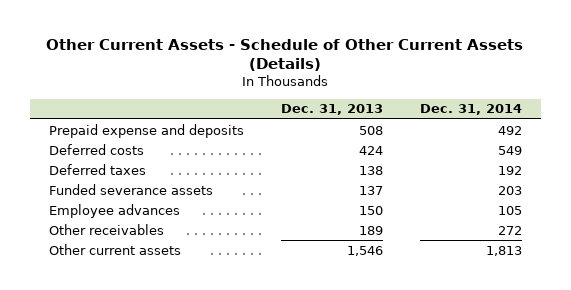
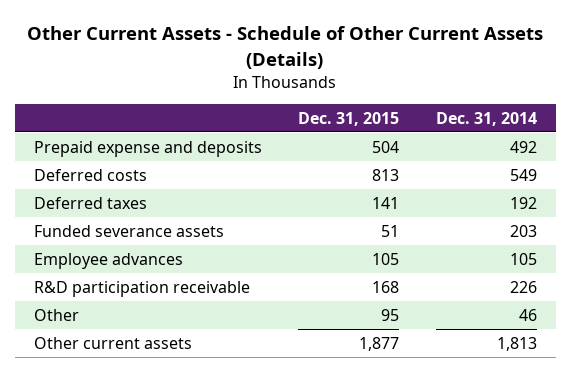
[280,104,383,116] Dec. 31, 2013 -> none
none -> [298,111,400,126] Dec. 31, 2015
none -> [33,280,250,297] R&D participation receivable
[48,223,164,235] Other receivables -> [33,308,79,321] Other
[498,225,523,235] 272 -> [519,308,538,321] 46

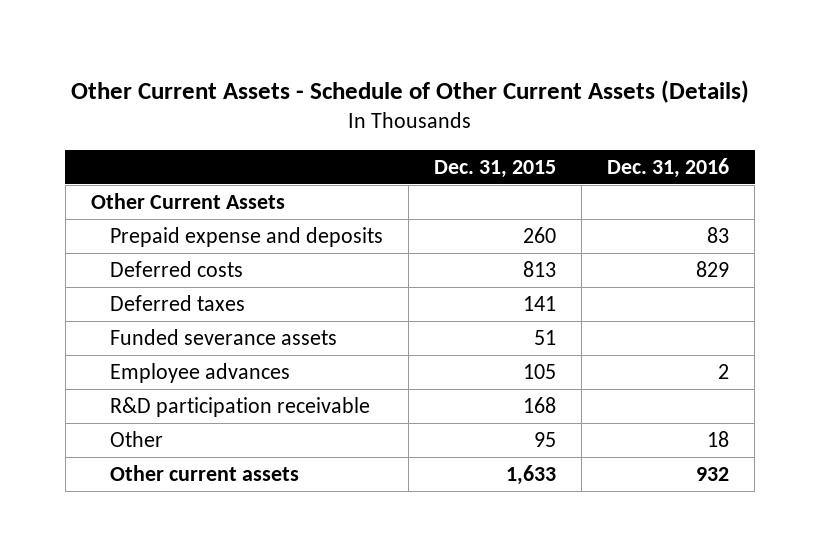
[436,111,538,126] Dec. 31, 2014 -> none
none -> [607,157,730,178] Dec. 31, 2016
none -> [91,192,286,209] Other Current Assets
[372,140,400,153] 504 -> [522,226,556,243] 260
[359,336,400,351] 1,877 -> [505,464,556,485] 1,633

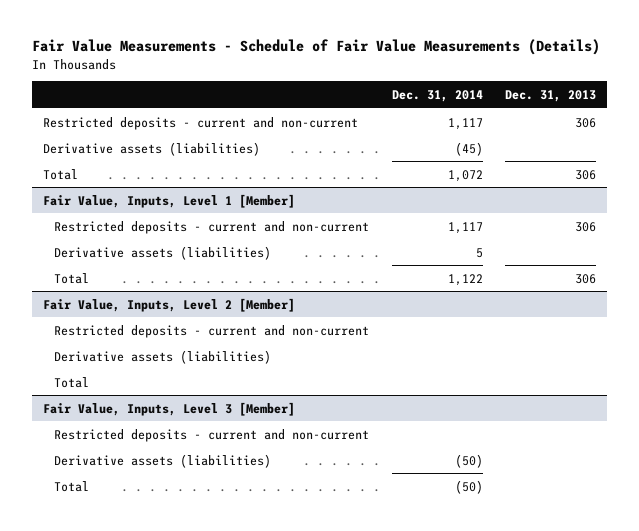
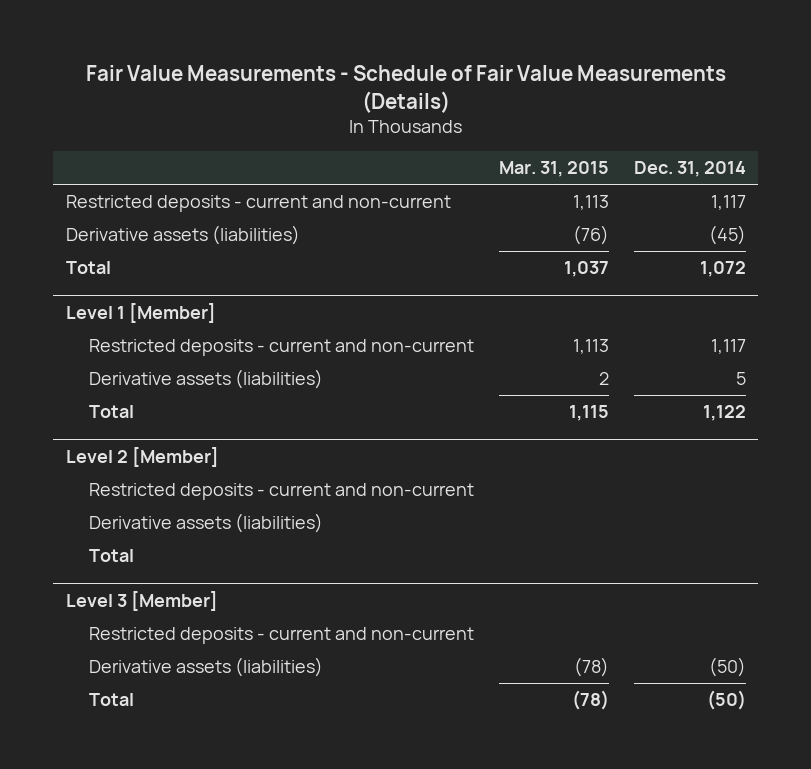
[504,90,596,103] Dec. 31, 2013 -> none
none -> [498,161,609,178] Mar. 31, 2015
[42,193,295,208] Fair Value, Inputs, Level 1 [Member] -> [65,302,216,323] Level 1 [Member]
[42,297,295,312] Fair Value, Inputs, Level 2 [Member] -> [65,446,219,467] Level 2 [Member]
[42,401,295,416] Fair Value, Inputs, Level 3 [Member] -> [65,590,218,611] Level 3 [Member]

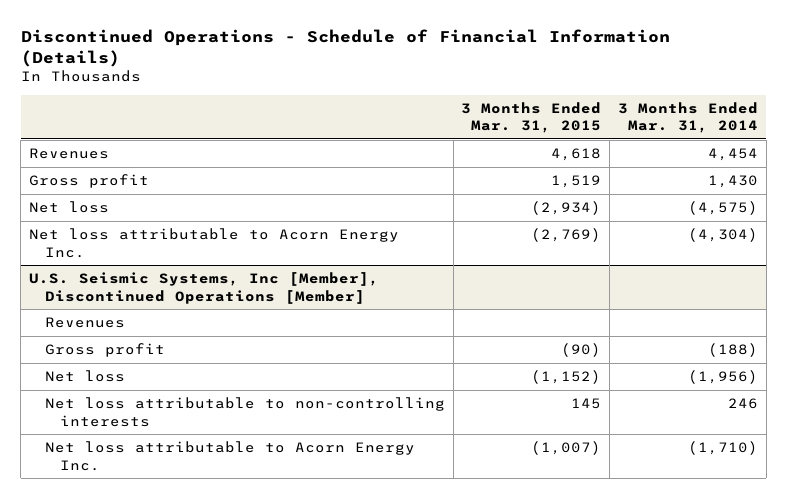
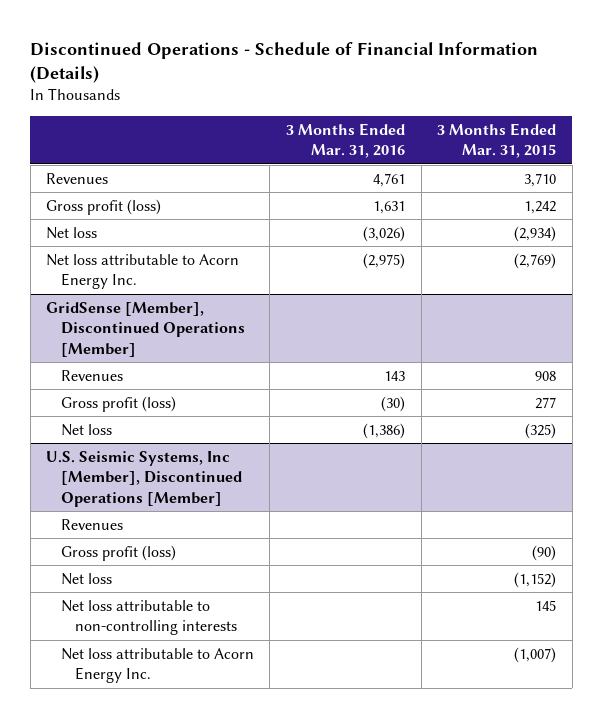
[618,101,759,134] 3 Months Ended Mar. 31, 2014 -> none
none -> [285,123,405,159] 3 Months Ended Mar. 31, 2016
[551,148,602,162] 4,618 -> [524,172,557,187] 3,710
[29,174,150,189] Gross profit -> [46,198,162,215] Gross profit (loss)
[551,175,602,189] 1,519 -> [524,200,557,214] 1,242
none -> [46,301,245,357] GridSense [Member], Discontinued Operations [Member]
none -> [60,369,123,381] Revenues
none -> [60,395,176,412] Gross profit (loss)
none -> [60,423,112,436] Net loss
[44,343,165,358] Gross profit -> [60,544,176,561] Gross profit (loss)

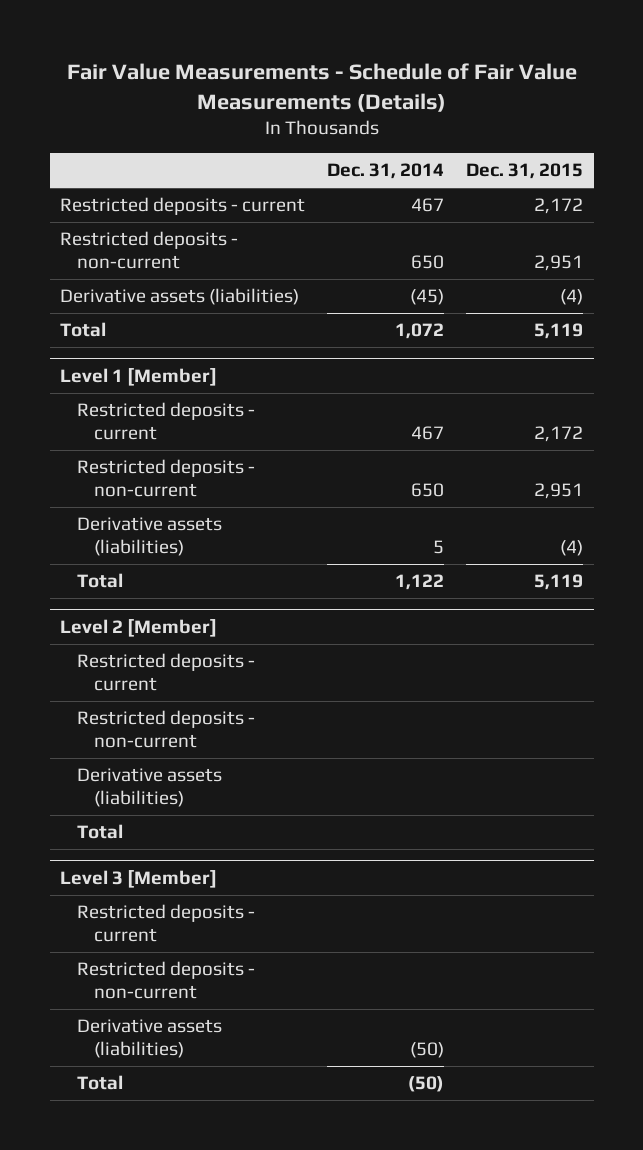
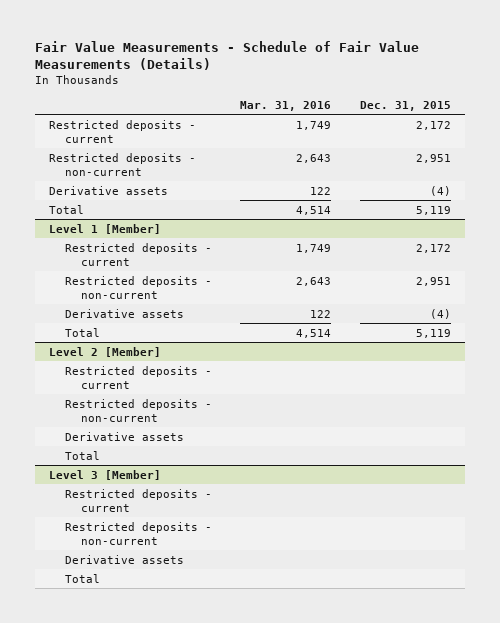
[327,163,445,180] Dec. 31, 2014 -> none
none -> [240,100,332,111] Mar. 31, 2016
[60,288,300,306] Derivative assets (liabilities) -> [48,185,168,195] Derivative assets
[77,517,223,556] Derivative assets (liabilities) -> [64,308,184,318] Derivative assets
[77,768,223,807] Derivative assets (liabilities) -> [64,431,184,441] Derivative assets
[77,1019,223,1058] Derivative assets (liabilities) -> [64,554,184,564] Derivative assets

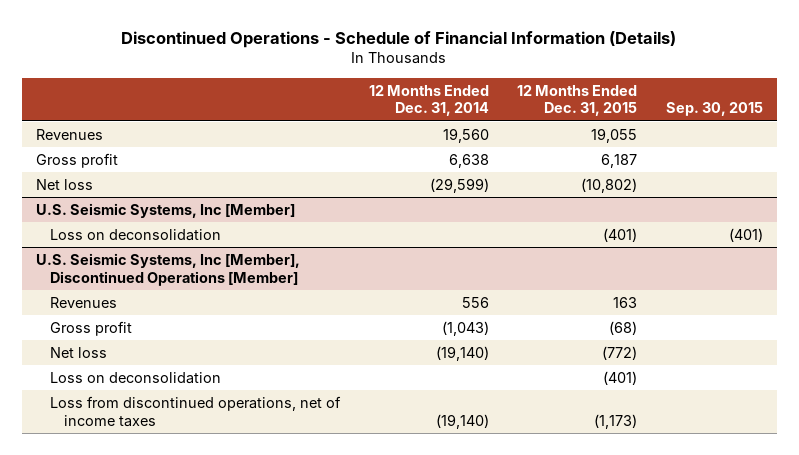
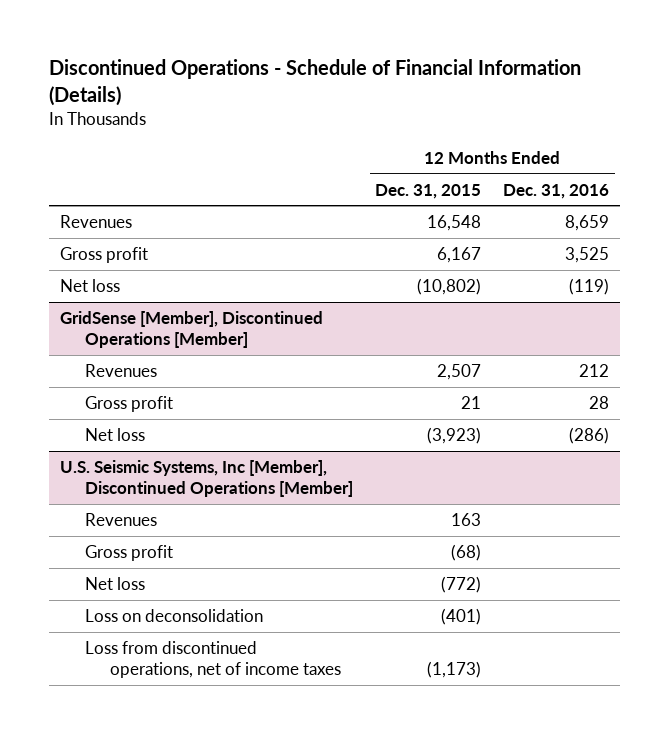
[368,84,489,117] 12 Months Ended Dec. 31, 2014 -> none
[665,102,763,117] Sep. 30, 2015 -> none
none -> [503,183,610,199] Dec. 31, 2016
[591,127,638,143] 19,055 -> [427,214,482,231] 16,548
[601,153,638,168] 6,187 -> [437,246,482,263] 6,167
[35,202,295,218] U.S. Seismic Systems, Inc [Member] -> none
[50,228,222,241] Loss on deconsolidation -> none
none -> [60,310,324,348] GridSense [Member], Discontinued Operations [Member]
none -> [85,363,158,377] Revenues
none -> [85,395,174,412] Gross profit
none -> [85,427,146,441] Net loss

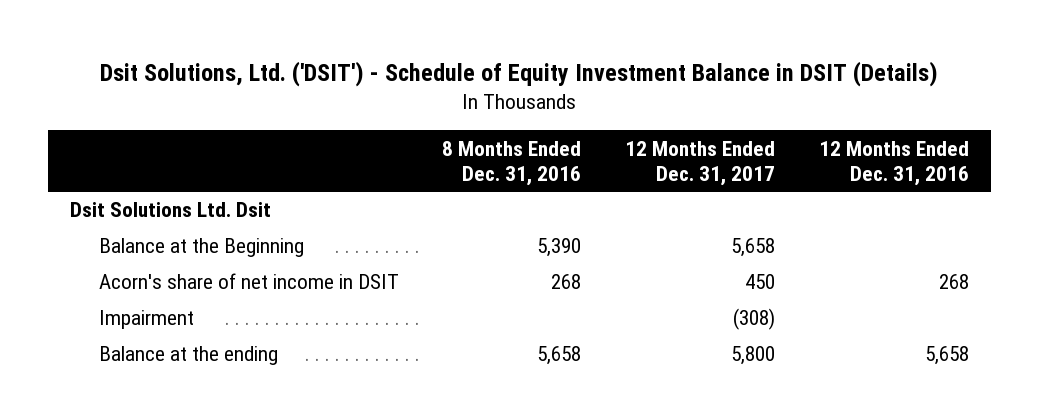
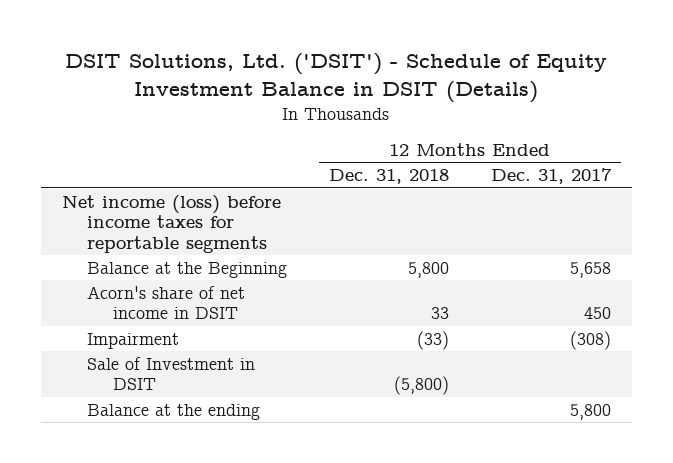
[100,60,939,87] Dsit Solutions, Ltd. ('DSIT') - Schedule of Equity Investment Balance in DSIT (Details) -> [65,53,608,103] DSIT Solutions, Ltd. ('DSIT') - Schedule of Equity Investment Balance in DSIT (Details)
[442,140,582,186] 8 Months Ended Dec. 31, 2016 -> none
[818,140,969,186] 12 Months Ended Dec. 31, 2016 -> none
none -> [329,169,450,185] Dec. 31, 2018
[70,202,272,218] Dsit Solutions Ltd. Dsit -> [61,194,281,253] Net income (loss) before income taxes for reportable segments
none -> [87,356,256,391] Sale of Investment in DSIT

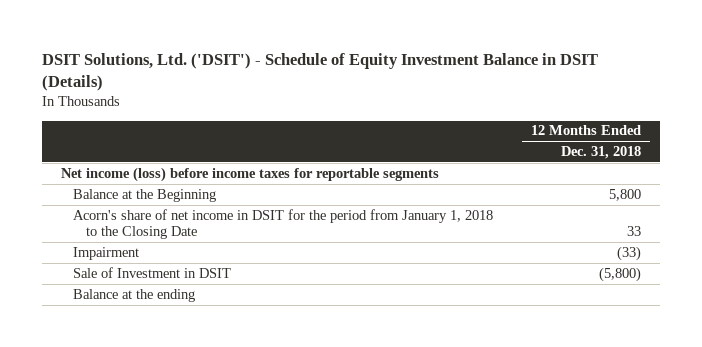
[490,168,612,185] Dec. 31, 2017 -> none
[87,285,246,320] Acorn's share of net income in DSIT -> [73,208,494,240] Acorn's share of net income in DSIT for the period from January 1, 2018 to the Closing Date

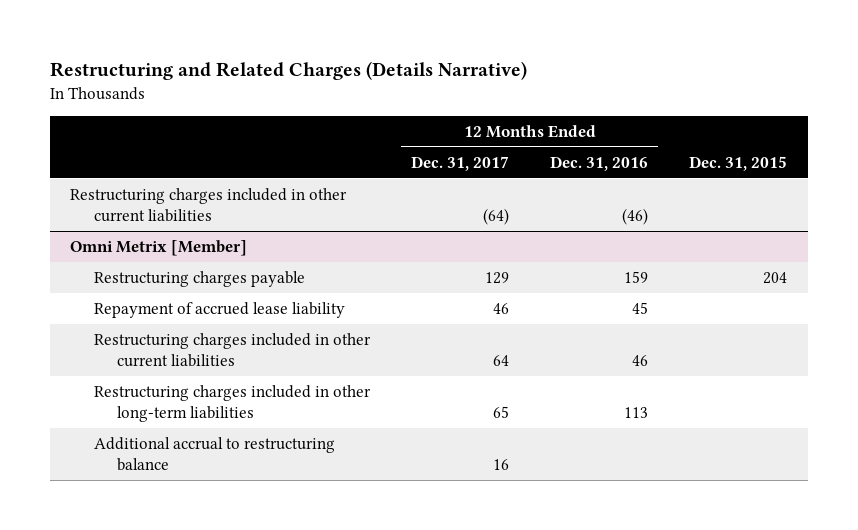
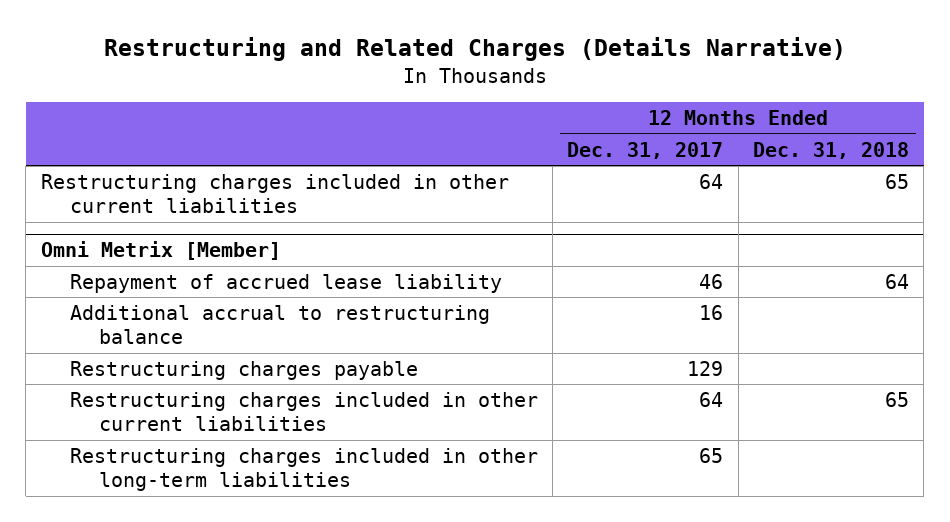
[550,155,649,171] Dec. 31, 2016 -> none
[689,155,788,171] Dec. 31, 2015 -> none
none -> [752,141,909,159] Dec. 31, 2018
[482,207,509,225] (64) -> [699,173,724,189] 64
[93,436,335,471] Additional accrual to restructuring balance -> [69,304,490,345] Additional accrual to restructuring balance
[93,270,305,287] Restructuring charges payable -> [69,360,418,380] Restructuring charges payable

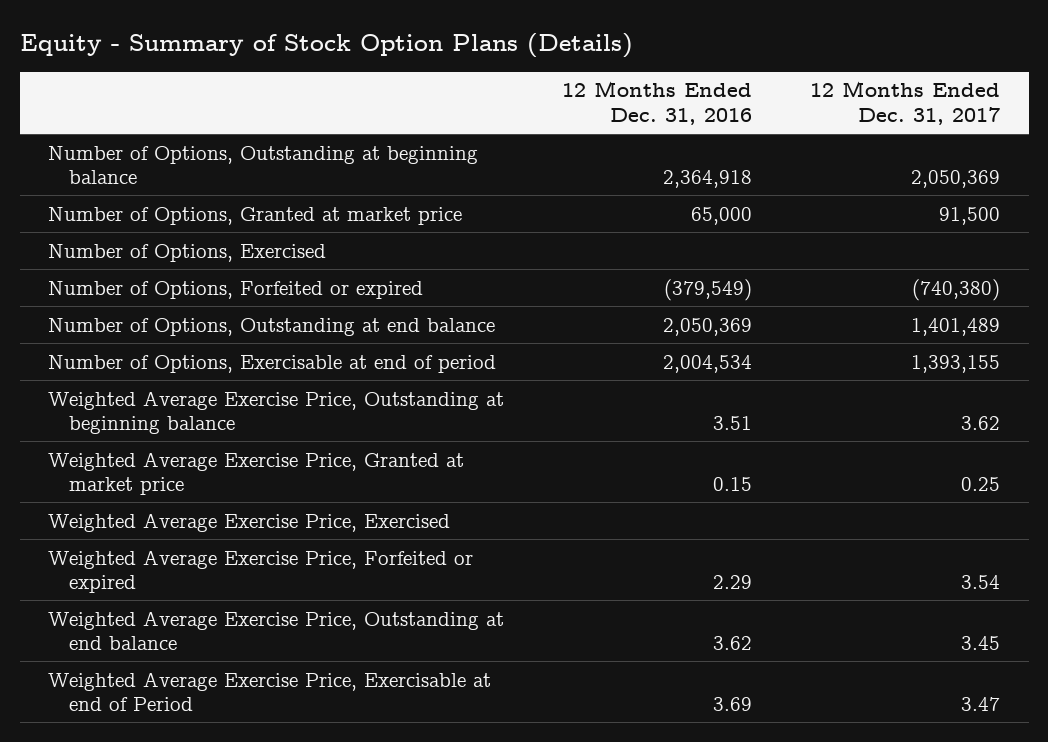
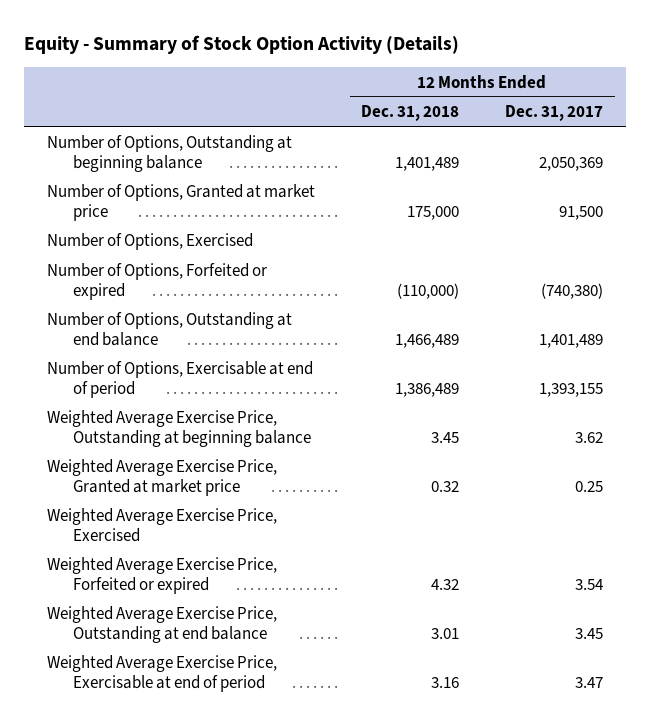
[19,33,633,59] Equity - Summary of Stock Option Plans (Details) -> [24,35,460,55] Equity - Summary of Stock Option Activity (Details)
[562,81,753,125] 12 Months Ended Dec. 31, 2016 -> none
none -> [361,105,460,122] Dec. 31, 2018
[48,671,492,711] Weighted Average Exercise Price, Exercisable at end of Period -> [47,655,278,692] Weighted Average Exercise Price, Exercisable at end of period

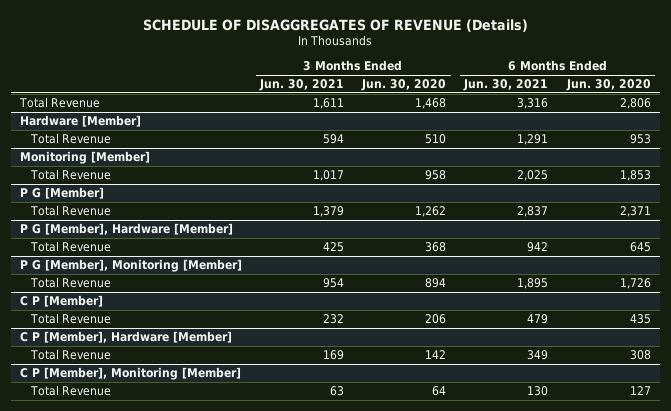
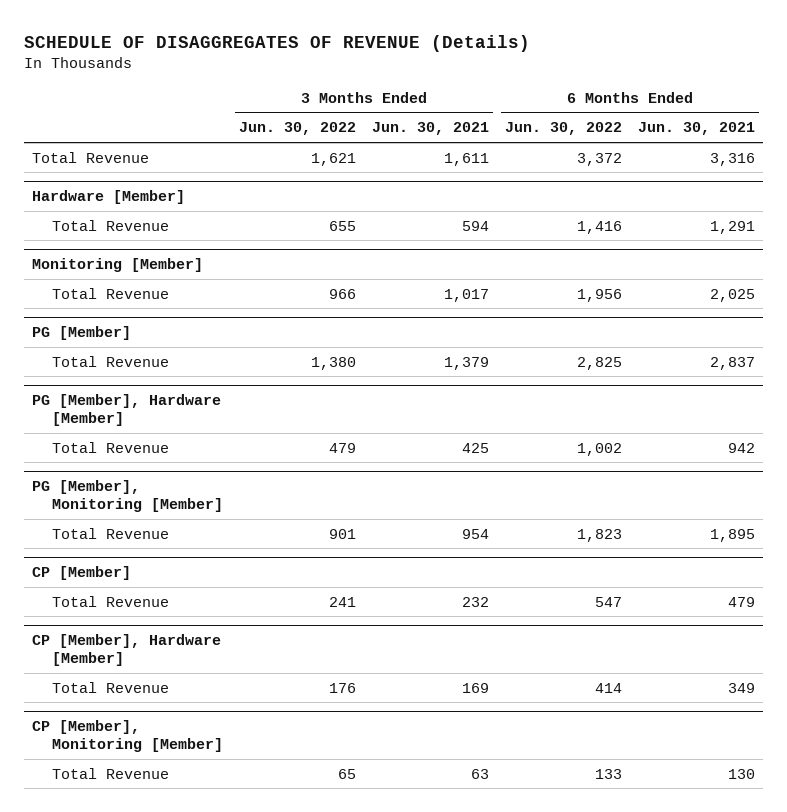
[361,79,447,92] Jun. 30, 2020 -> none
[565,79,651,92] Jun. 30, 2020 -> none
none -> [238,122,356,136] Jun. 30, 2022
none -> [505,122,623,136] Jun. 30, 2022
[20,187,105,200] P G [Member] -> [32,325,132,340] PG [Member]
[20,223,234,236] P G [Member], Hardware [Member] -> none
none -> [32,393,222,427] PG [Member], Hardware [Member]
[20,259,243,273] P G [Member], Monitoring [Member] -> none
none -> [32,479,223,513] PG [Member], Monitoring [Member]
[20,295,104,308] C P [Member] -> [32,565,132,580] CP [Member]
[20,331,233,344] C P [Member], Hardware [Member] -> none
none -> [32,633,222,667] CP [Member], Hardware [Member]
[20,367,242,381] C P [Member], Monitoring [Member] -> none
none -> [32,719,223,753] CP [Member], Monitoring [Member]

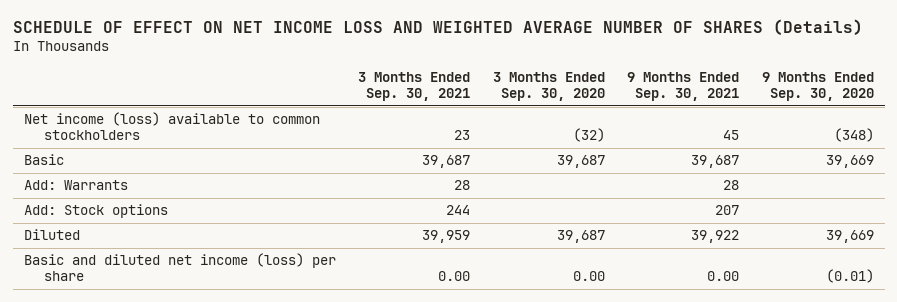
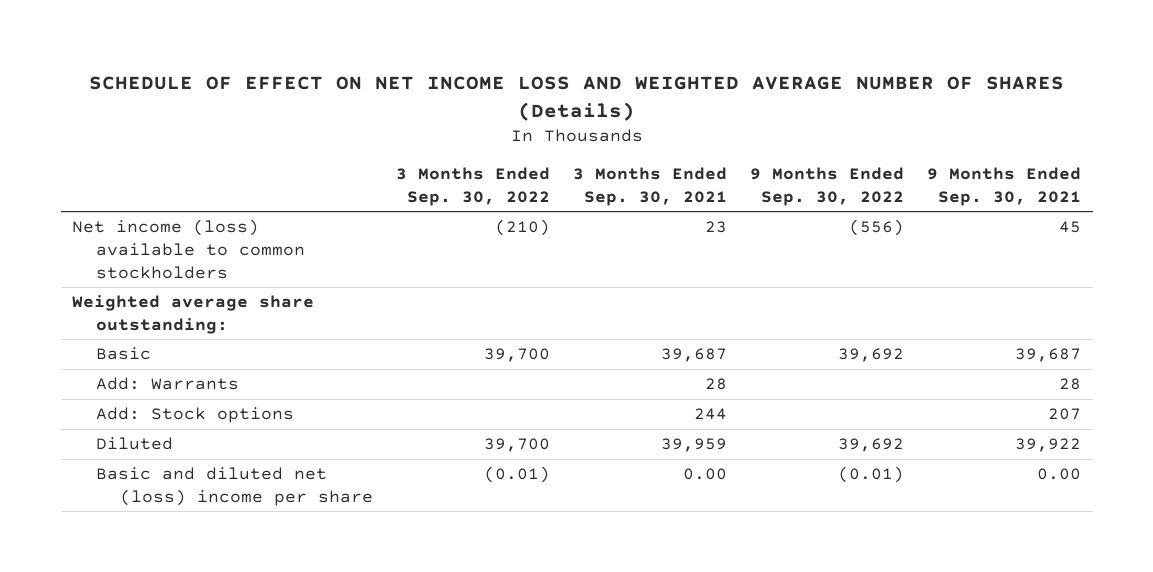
[492,72,605,102] 3 Months Ended Sep. 30, 2020 -> none
[761,72,874,102] 9 Months Ended Sep. 30, 2020 -> none
none -> [395,167,550,206] 3 Months Ended Sep. 30, 2022
none -> [750,167,905,206] 9 Months Ended Sep. 30, 2022
none -> [72,295,315,334] Weighted average share outstanding:
[23,253,336,282] Basic and diluted net income (loss) per share -> [95,467,373,506] Basic and diluted net (loss) income per share

